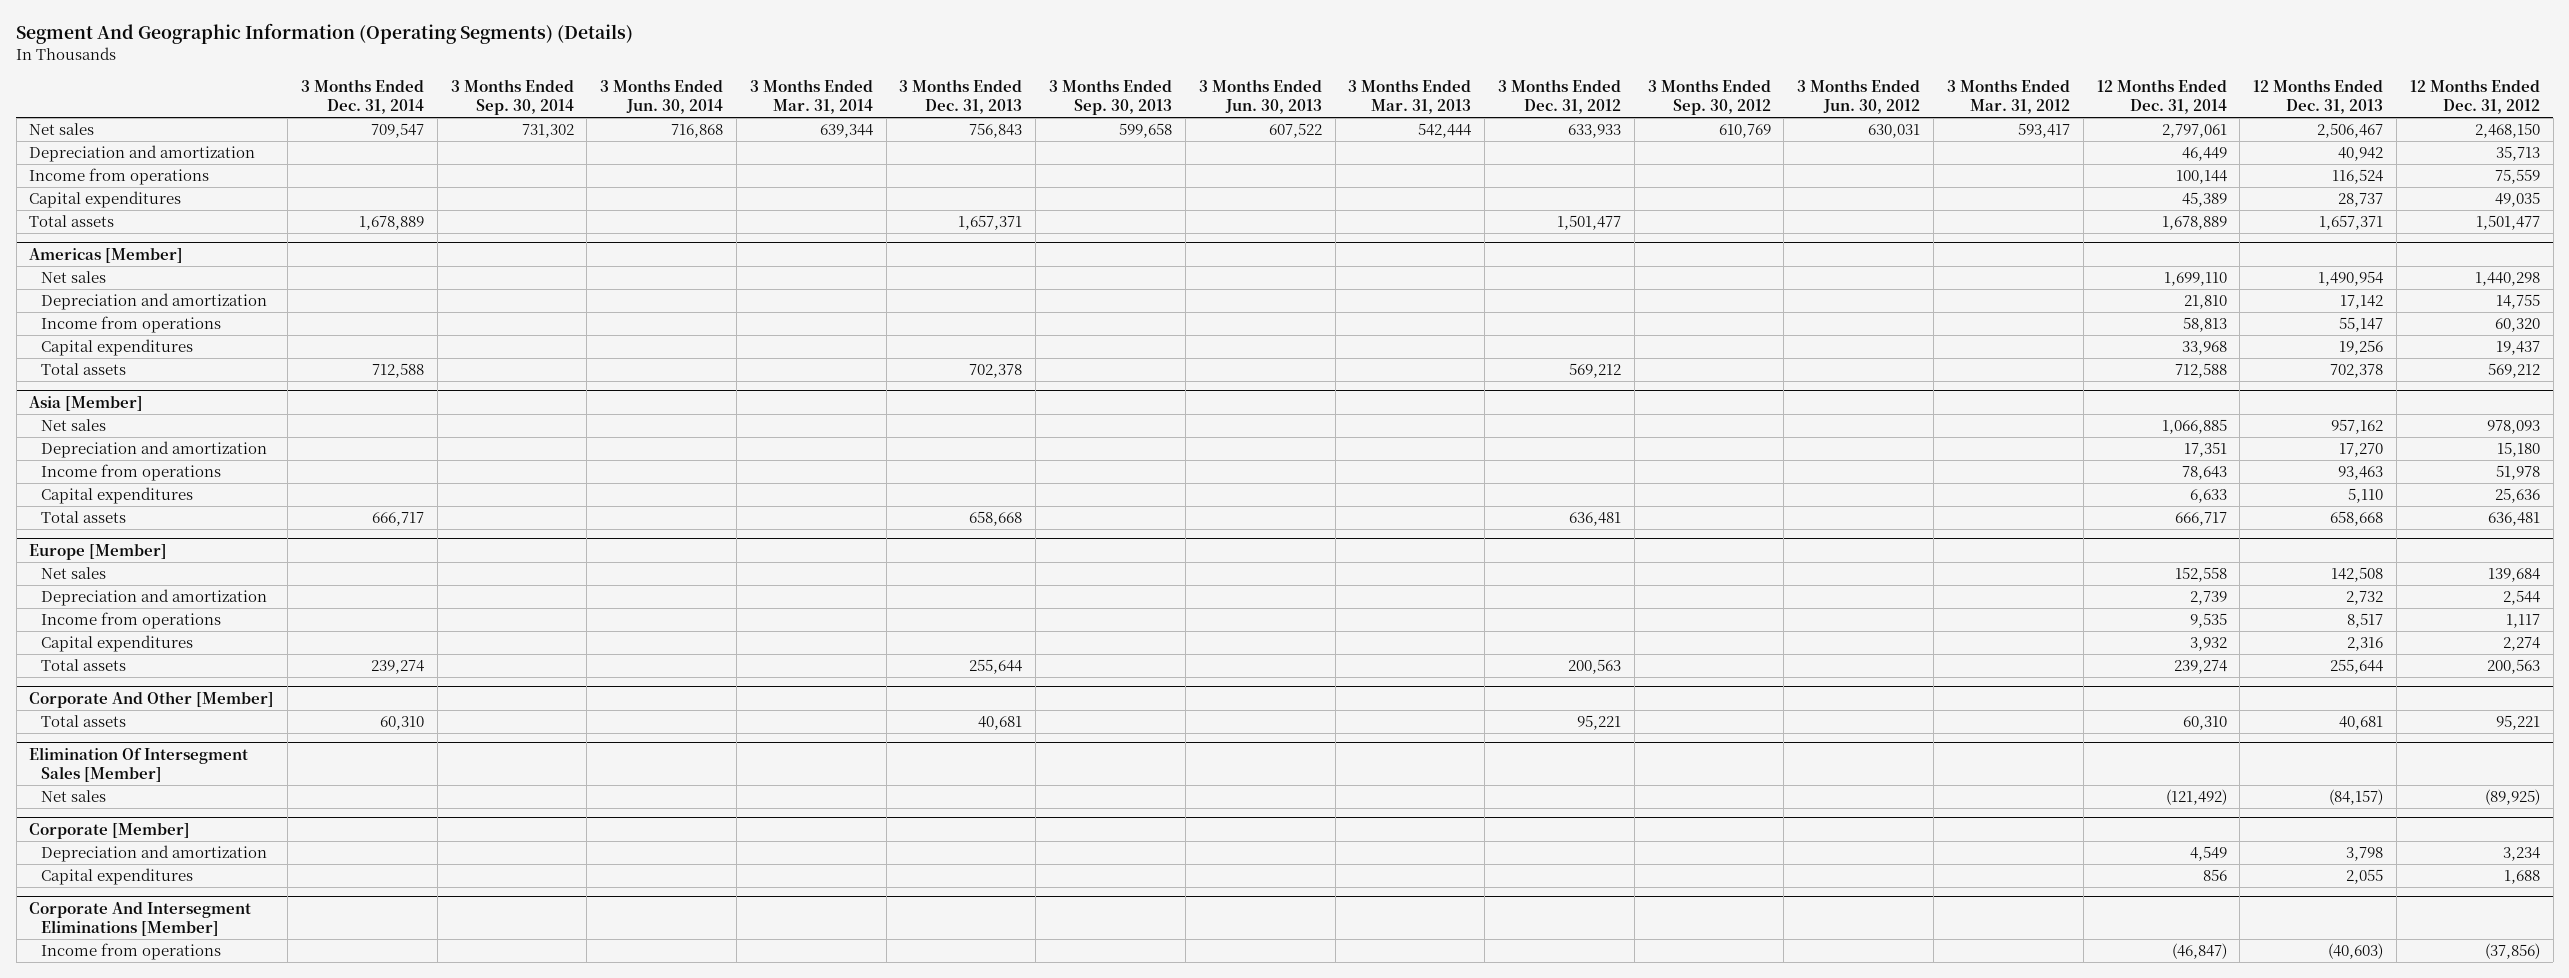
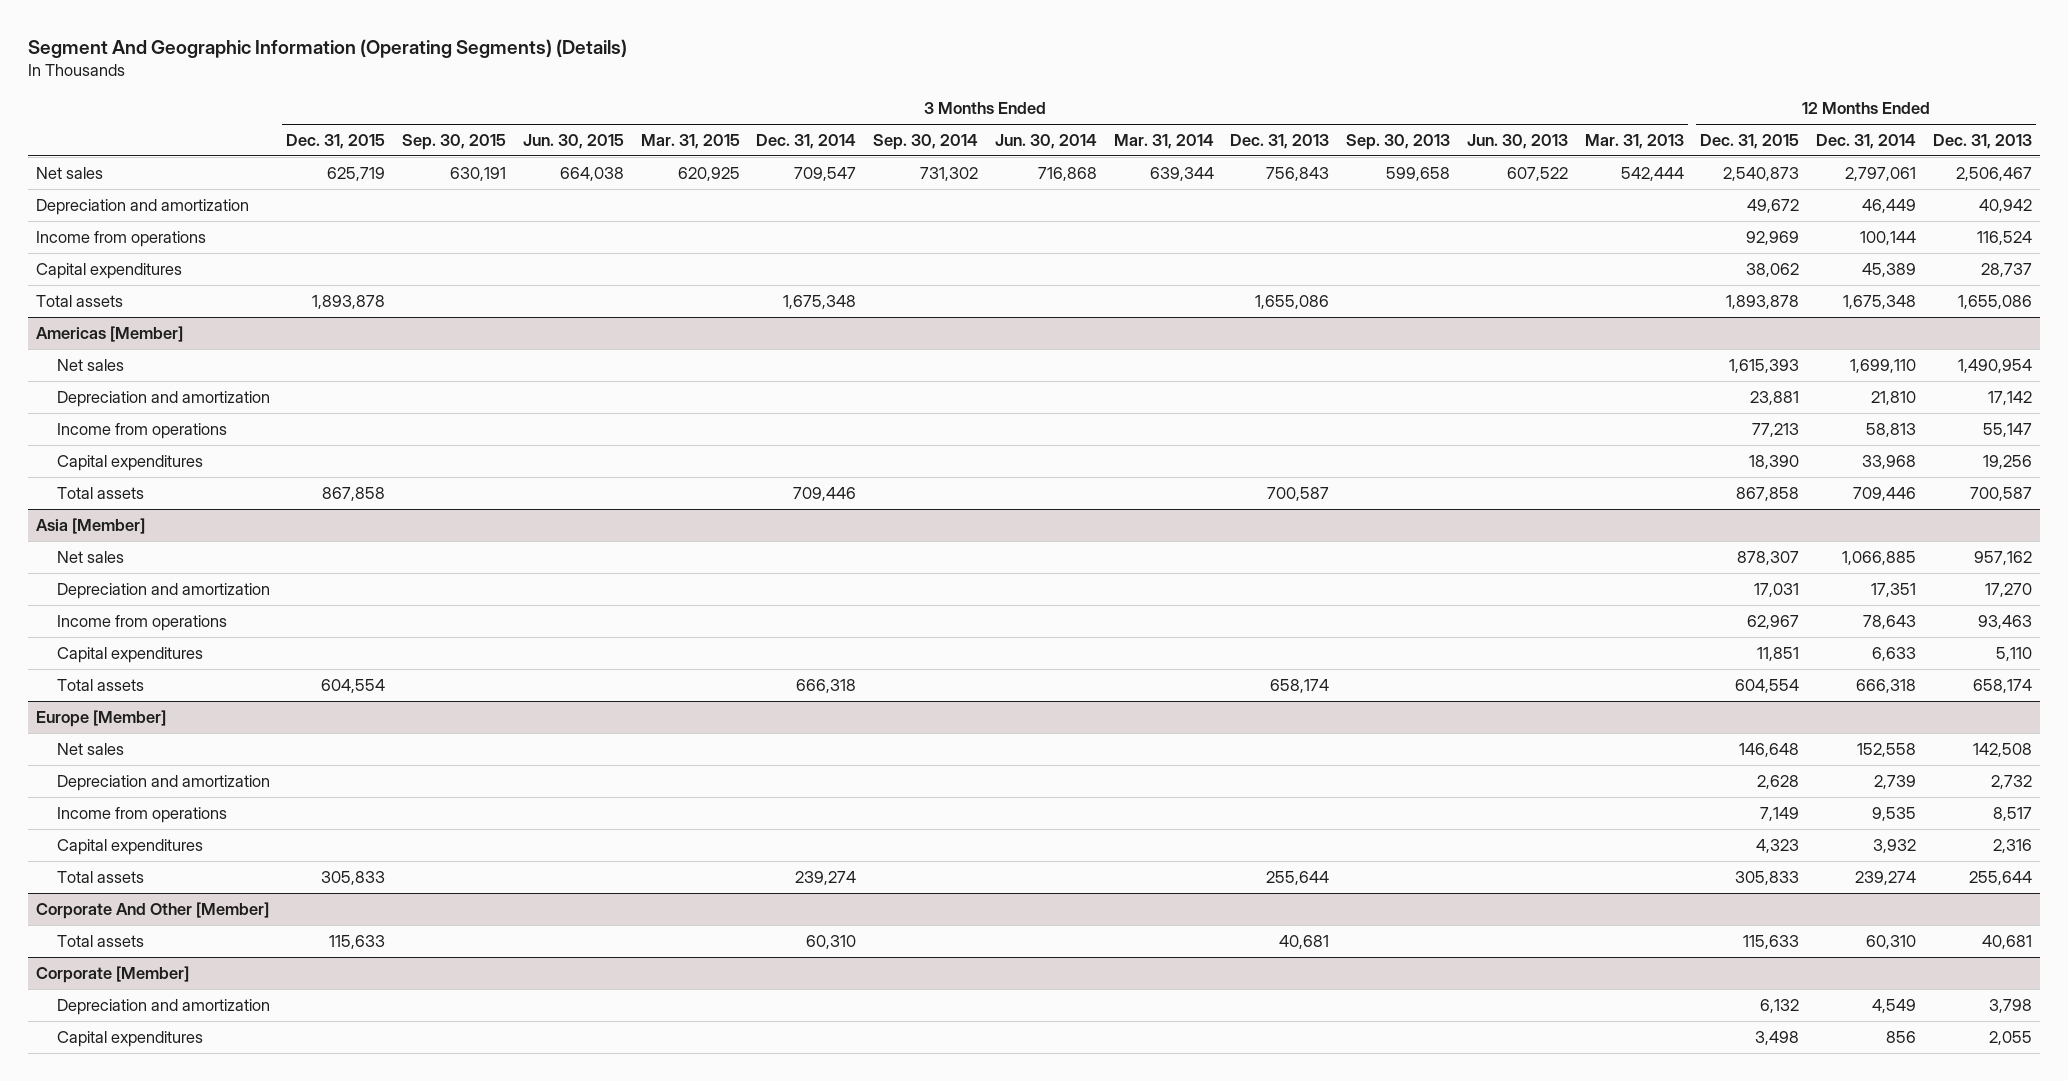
[1498,78,1622,114] 3 Months Ended Dec. 31, 2012 -> none
[1647,78,1771,115] 3 Months Ended Sep. 30, 2012 -> none
[1797,78,1921,114] 3 Months Ended Jun. 30, 2012 -> none
[1946,78,2070,114] 3 Months Ended Mar. 31, 2012 -> none
[2409,78,2540,114] 12 Months Ended Dec. 31, 2012 -> none
none -> [286,133,386,149] Dec. 31, 2015
none -> [402,133,507,150] Sep. 30, 2015
none -> [522,133,624,149] Jun. 30, 2015
none -> [640,133,740,149] Mar. 31, 2015
none -> [1700,133,1800,149] Dec. 31, 2015
[358,216,424,231] 1,678,889 -> [783,294,857,309] 1,675,348
[958,215,1023,231] 1,657,371 -> [1255,294,1330,309] 1,655,086
[2161,216,2227,231] 1,678,889 -> [1843,294,1917,309] 1,675,348
[2319,215,2384,231] 1,657,371 -> [1957,294,2032,309] 1,655,086
[371,363,424,379] 712,588 -> [793,486,857,501] 709,446
[969,364,1023,379] 702,378 -> [1267,486,1330,501] 700,587
[2174,363,2227,379] 712,588 -> [1853,486,1917,501] 709,446
[2330,364,2384,379] 702,378 -> [1969,486,2032,501] 700,587
[371,512,424,527] 666,717 -> [796,678,857,693] 666,318
[969,511,1023,527] 658,668 -> [1270,678,1330,693] 658,174
[2174,512,2227,527] 666,717 -> [1856,678,1917,693] 666,318
[2330,511,2384,527] 658,668 -> [1972,678,2032,693] 658,174
[29,746,249,782] Elimination Of Intersegment Sales [Member] -> none
[40,790,106,803] Net sales -> none
[29,901,252,936] Corporate And Intersegment Eliminations [Member] -> none
[40,943,221,961] Income from operations -> none

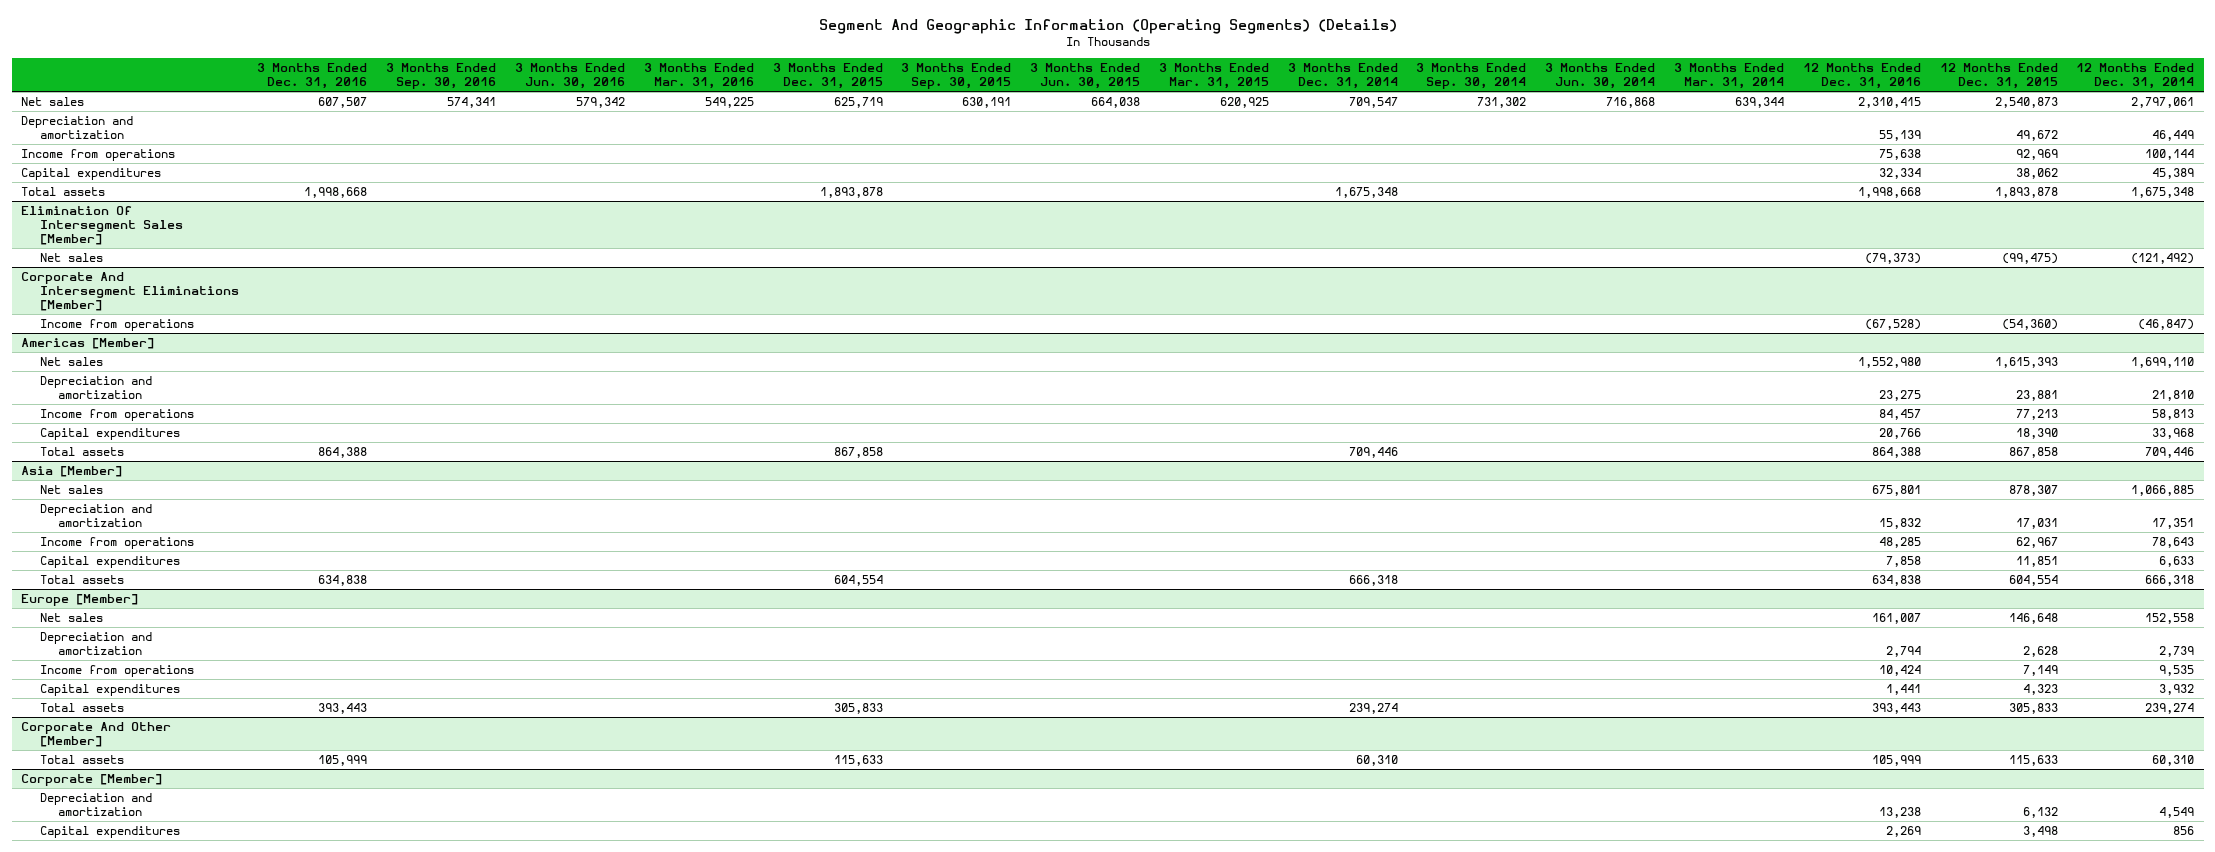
[1230,133,1330,149] Dec. 31, 2013 -> none
[1346,133,1451,150] Sep. 30, 2013 -> none
[1466,133,1568,149] Jun. 30, 2013 -> none
[1584,133,1684,149] Mar. 31, 2013 -> none
[1932,133,2032,149] Dec. 31, 2013 -> none
none -> [257,63,368,90] 3 Months Ended Dec. 31, 2016
none -> [386,63,497,90] 3 Months Ended Sep. 30, 2016
none -> [514,63,625,90] 3 Months Ended Jun. 30, 2016
none -> [643,63,754,90] 3 Months Ended Mar. 31, 2016
none -> [1802,63,1921,90] 12 Months Ended Dec. 31, 2016
none -> [20,206,183,246] Elimination Of Intersegment Sales [Member]
none -> [39,253,103,263] Net sales
none -> [20,272,239,312] Corporate And Intersegment Eliminations [Member]
none -> [39,319,194,332] Income from operations

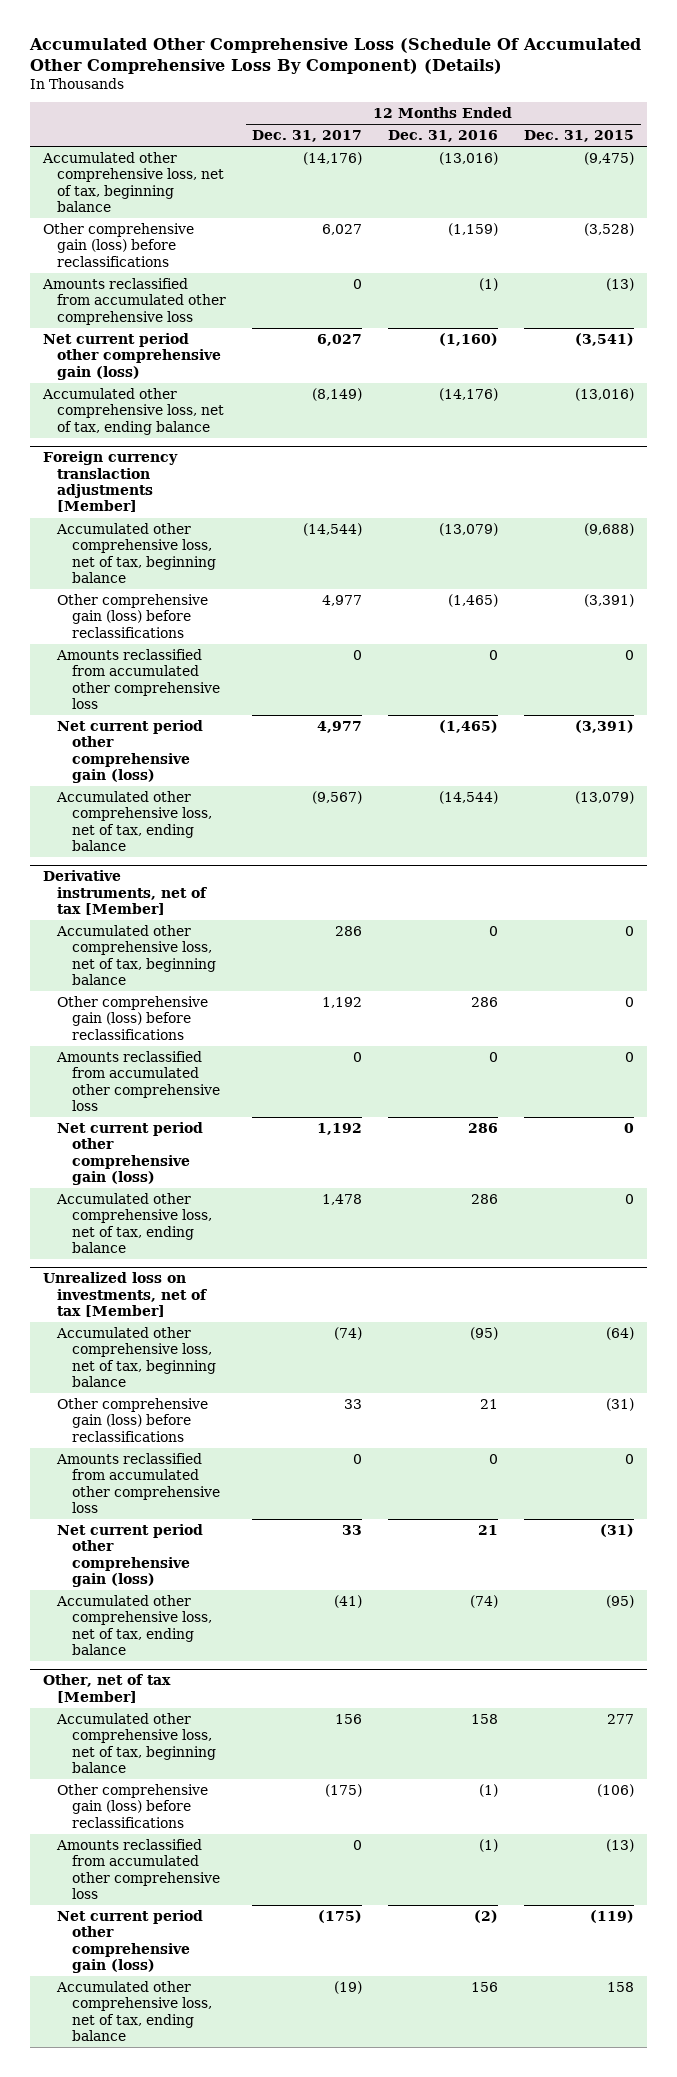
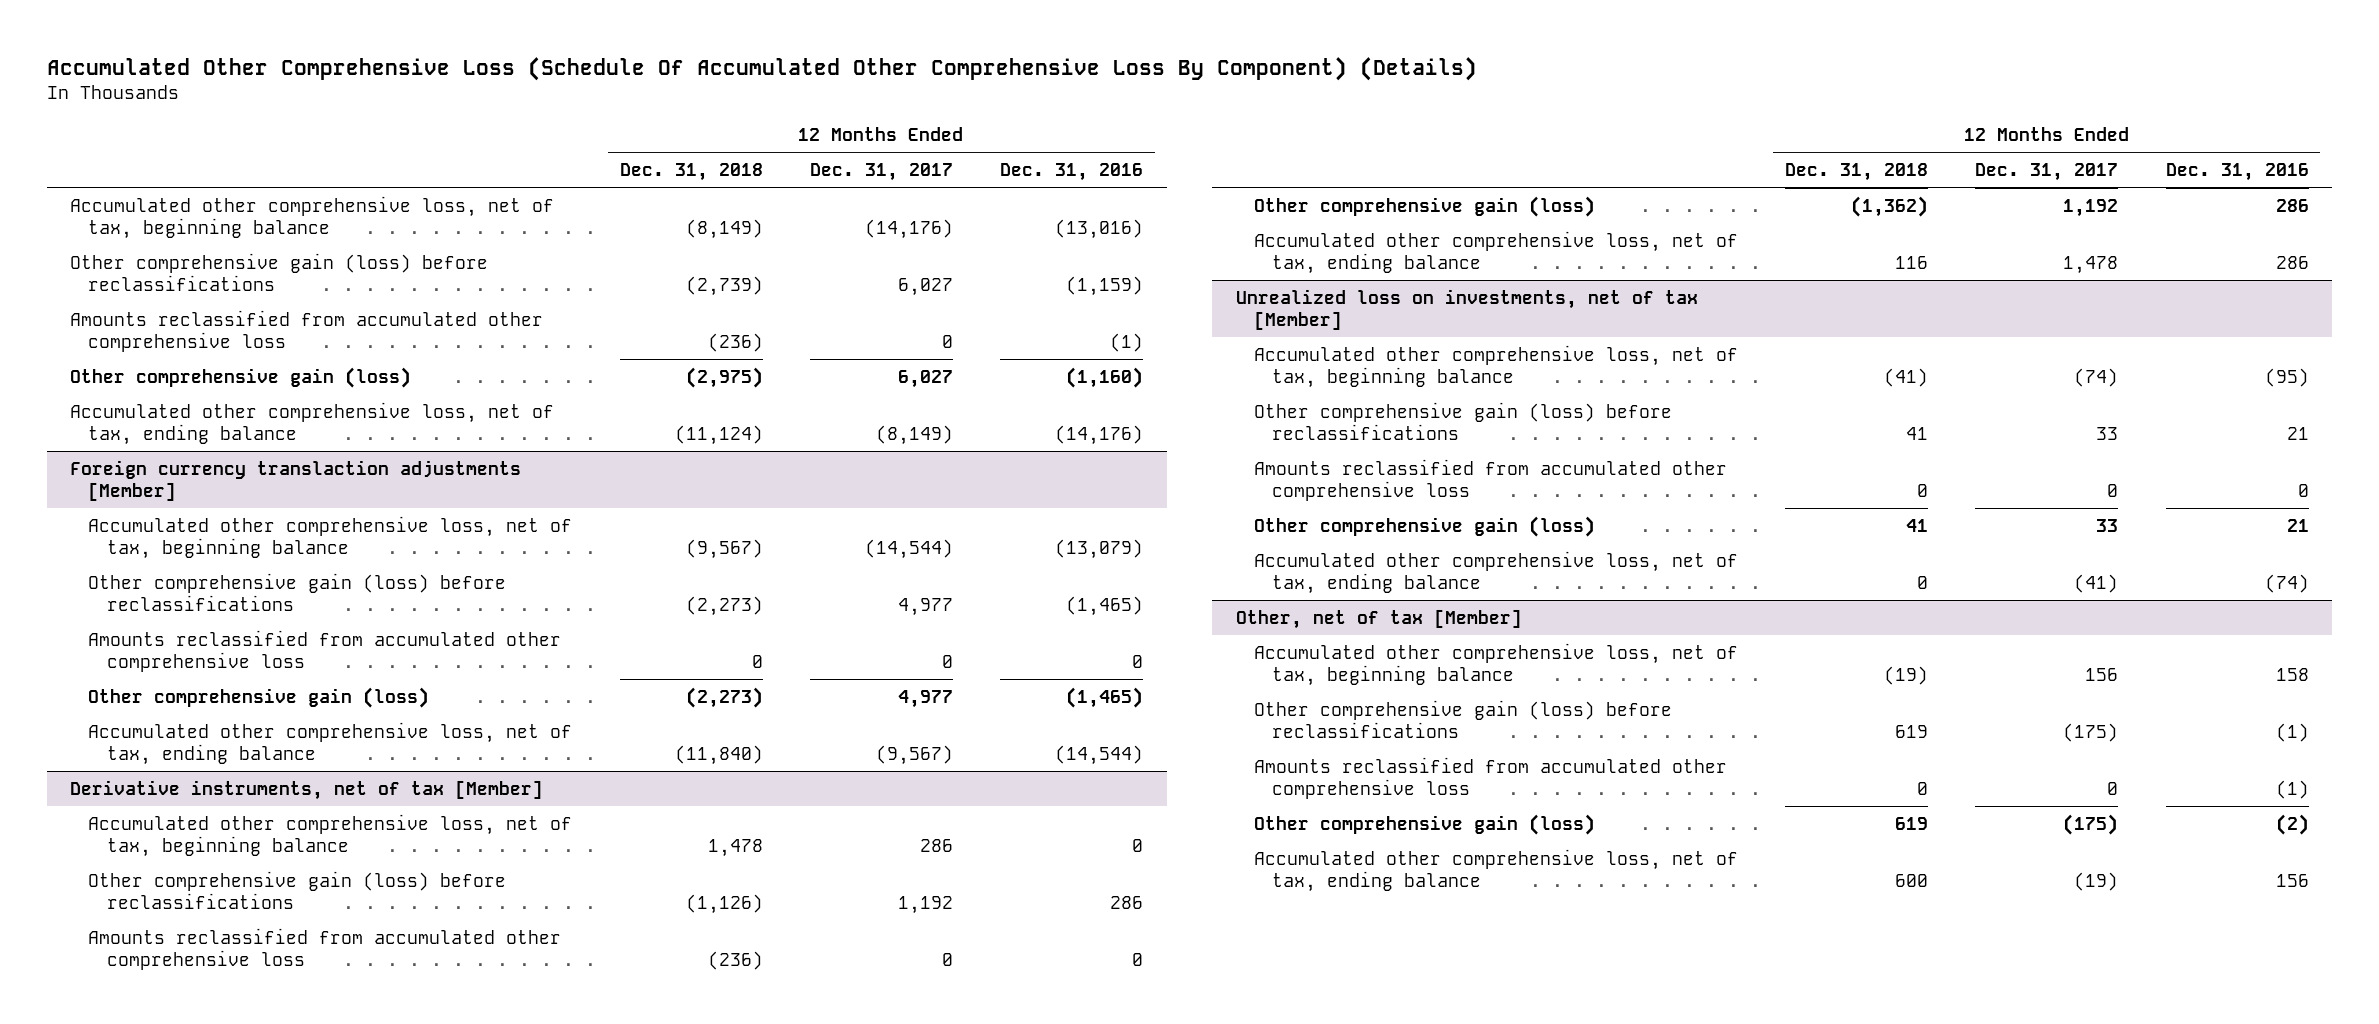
[524,130,635,143] Dec. 31, 2015 -> none
none -> [619,163,763,182] Dec. 31, 2018
[42,332,222,380] Net current period other comprehensive gain (loss) -> [70,366,412,388] Other comprehensive gain (loss)
[57,719,204,784] Net current period other comprehensive gain (loss) -> [88,686,430,708] Other comprehensive gain (loss)
[57,1121,204,1186] Net current period other comprehensive gain (loss) -> [1253,195,1595,217] Other comprehensive gain (loss)
[57,1523,204,1588] Net current period other comprehensive gain (loss) -> [1253,515,1595,537] Other comprehensive gain (loss)
[57,1909,204,1974] Net current period other comprehensive gain (loss) -> [1253,813,1595,835] Other comprehensive gain (loss)

